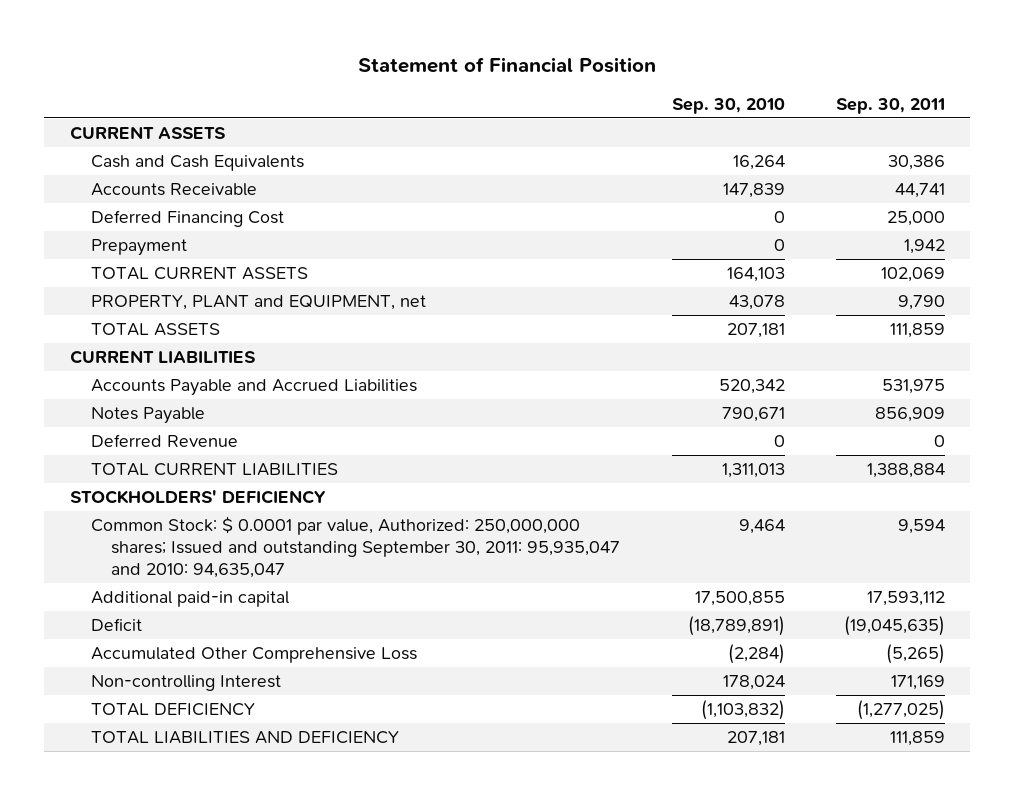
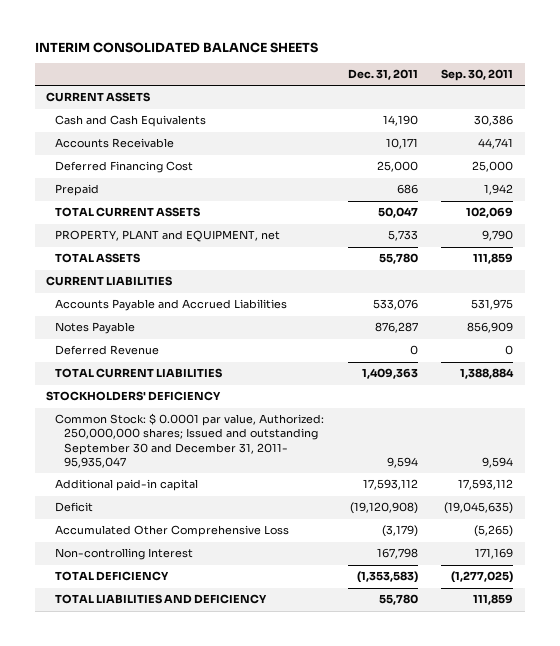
[358,56,657,73] Statement of Financial Position -> [34,41,318,53] INTERIM CONSOLIDATED BALANCE SHEETS
[671,97,785,114] Sep. 30, 2010 -> none
none -> [347,68,418,80] Dec. 31, 2011
[90,239,187,257] Prepayment -> [55,184,100,197] Prepaid
[90,516,621,578] Common Stock: $ 0.0001 par value, Authorized: 250,000,000 shares; Issued and outstanding September 30, 2011: 95,935,047 and 2010: 94,635,047 -> [55,413,325,468] Common Stock: $ 0.0001 par value, Authorized: 250,000,000 shares; Issued and outstanding September 30 and December 31, 2011- 95,935,047

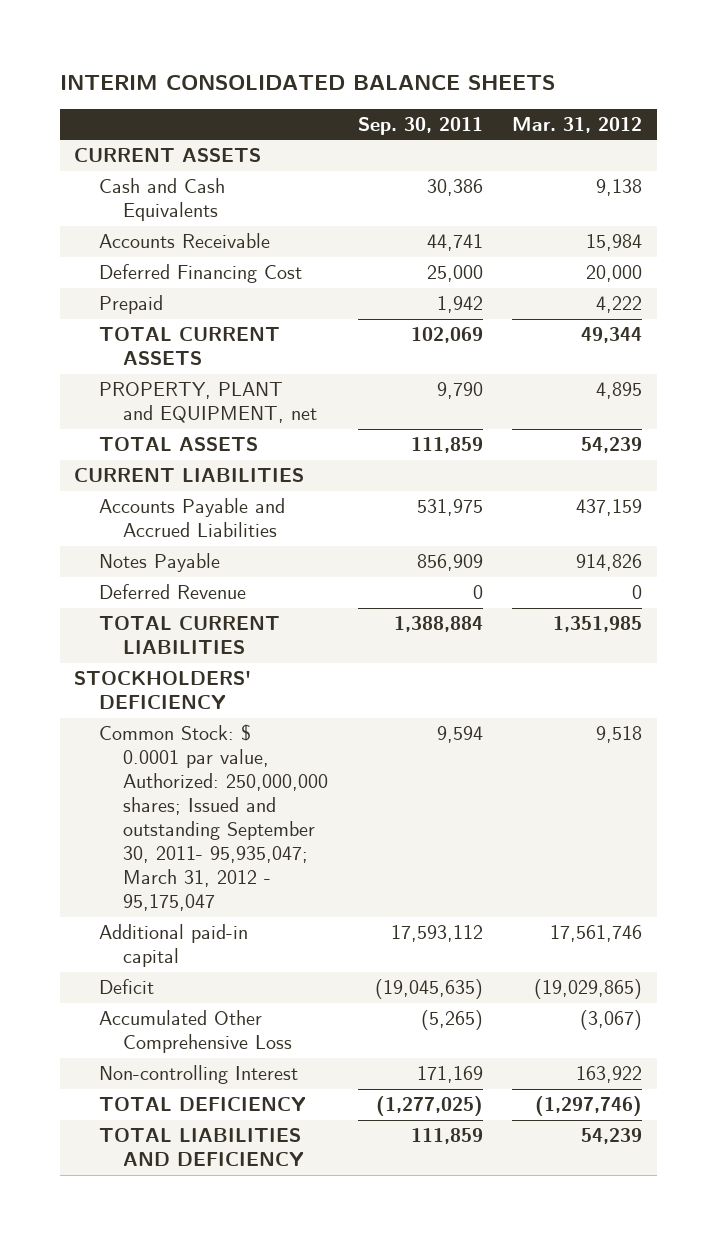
[347,68,418,80] Dec. 31, 2011 -> none
none -> [512,116,643,133] Mar. 31, 2012
[55,413,325,468] Common Stock: $ 0.0001 par value, Authorized: 250,000,000 shares; Issued and outstanding September 30 and December 31, 2011- 95,935,047 -> [98,724,328,912] Common Stock: $ 0.0001 par value, Authorized: 250,000,000 shares; Issued and outstanding September 30, 2011- 95,935,047; March 31, 2012 - 95,175,047

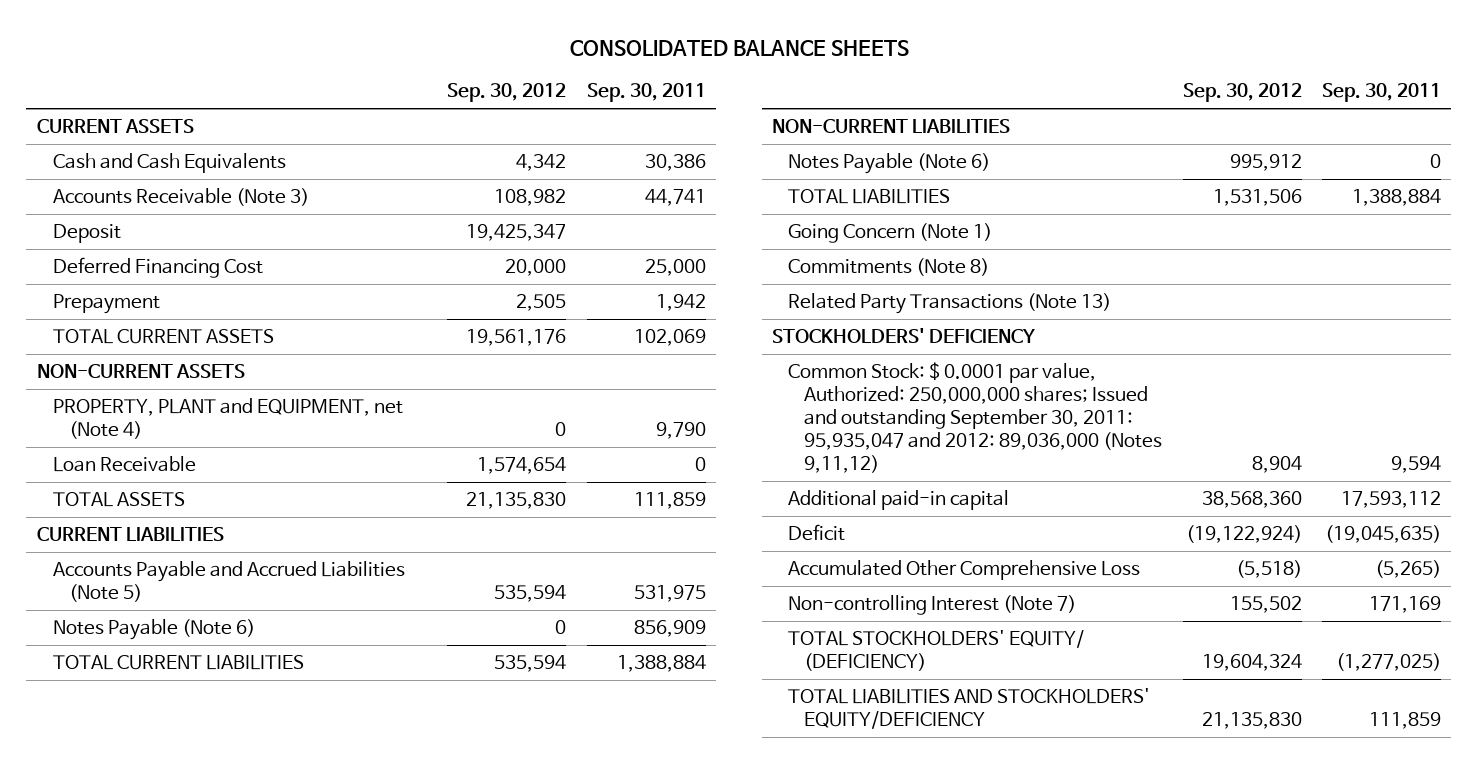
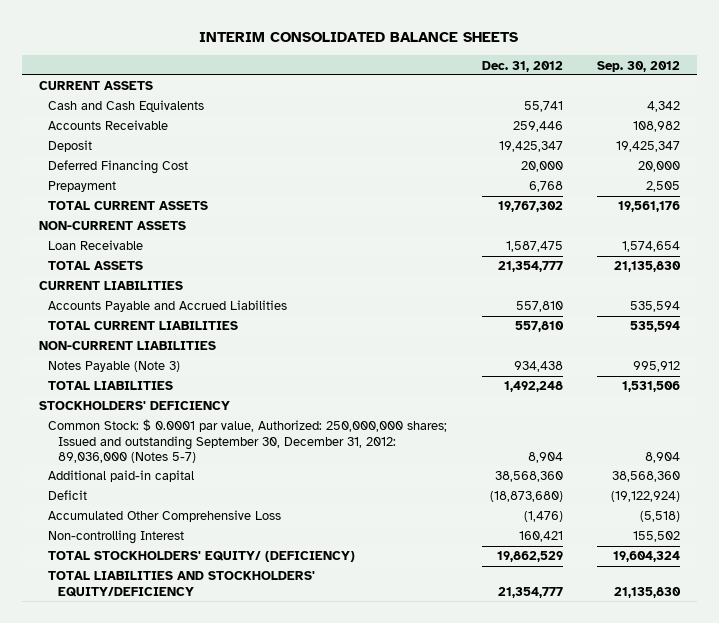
[569,39,909,56] CONSOLIDATED BALANCE SHEETS -> [199,32,519,43] INTERIM CONSOLIDATED BALANCE SHEETS
[586,83,706,103] Sep. 30, 2011 -> none
none -> [481,60,563,72] Dec. 31, 2012
[52,188,309,207] Accounts Receivable (Note 3) -> [48,120,169,131] Accounts Receivable
[52,398,403,440] PROPERTY, PLANT and EQUIPMENT, net (Note 4) -> none
[52,619,255,641] Notes Payable (Note 6) -> none
[52,561,405,603] Accounts Payable and Accrued Liabilities (Note 5) -> [48,300,288,313] Accounts Payable and Accrued Liabilities
[788,153,991,175] Notes Payable (Note 6) -> [48,361,181,373] Notes Payable (Note 3)
[788,223,993,244] Going Concern (Note 1) -> none
[788,258,990,277] Commitments (Note 8) -> none
[788,293,1112,315] Related Party Transactions (Note 13) -> none
[788,362,1163,474] Common Stock: $ 0.0001 par value, Authorized: 250,000,000 shares; Issued and outstanding September 30, 2011: 95,935,047 and 2012: 89,036,000 (Notes 9,11,12) -> [48,419,448,464] Common Stock: $ 0.0001 par value, Authorized: 250,000,000 shares; Issued and outstanding September 30, December 31, 2012: 89,036,000 (Notes 5-7)
[788,595,1077,616] Non-controlling Interest (Note 7) -> [48,530,185,545] Non-controlling Interest

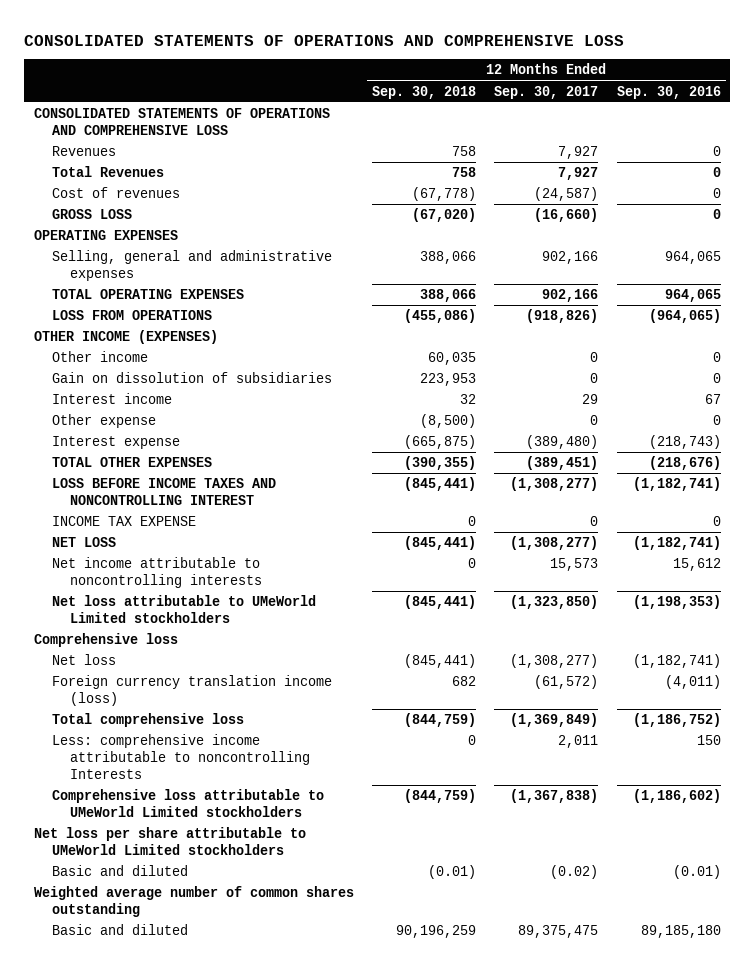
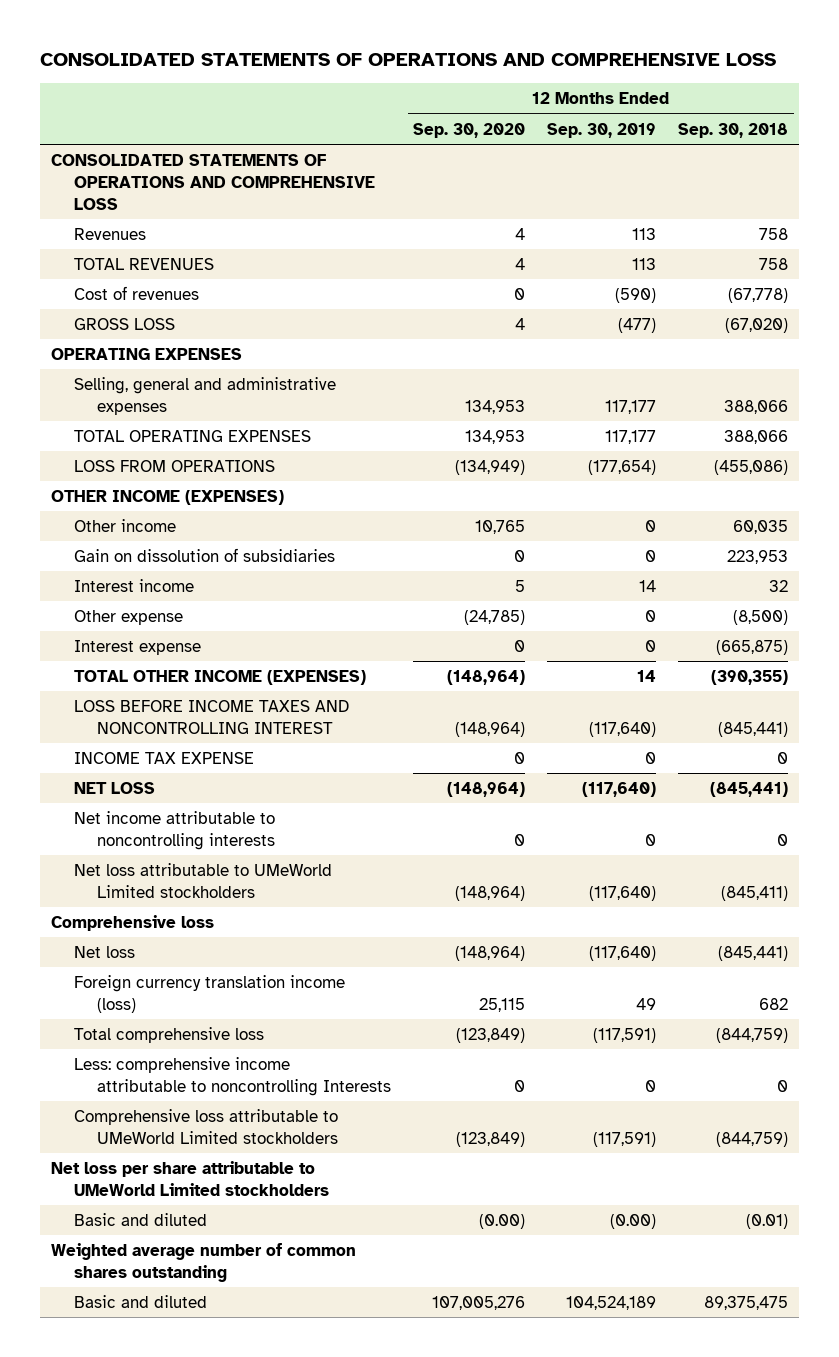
[494,85,599,99] Sep. 30, 2017 -> none
[616,85,721,99] Sep. 30, 2016 -> none
none -> [413,122,526,138] Sep. 30, 2020
none -> [547,122,657,138] Sep. 30, 2019
[51,166,164,178] Total Revenues -> [74,257,215,270] TOTAL REVENUES
[51,457,212,468] TOTAL OTHER EXPENSES -> [74,669,367,685] TOTAL OTHER INCOME (EXPENSES)
[404,595,477,610] (845,441) -> [721,885,789,901] (845,411)
[396,925,477,939] 90,196,259 -> [704,1295,789,1310] 89,375,475

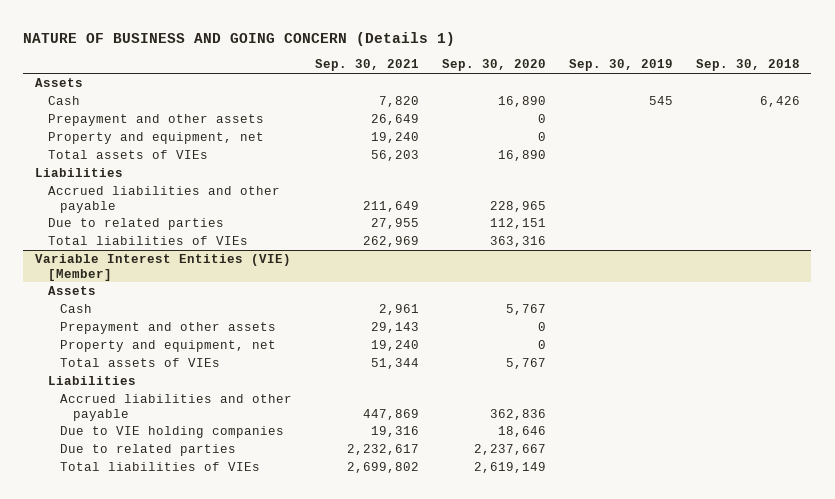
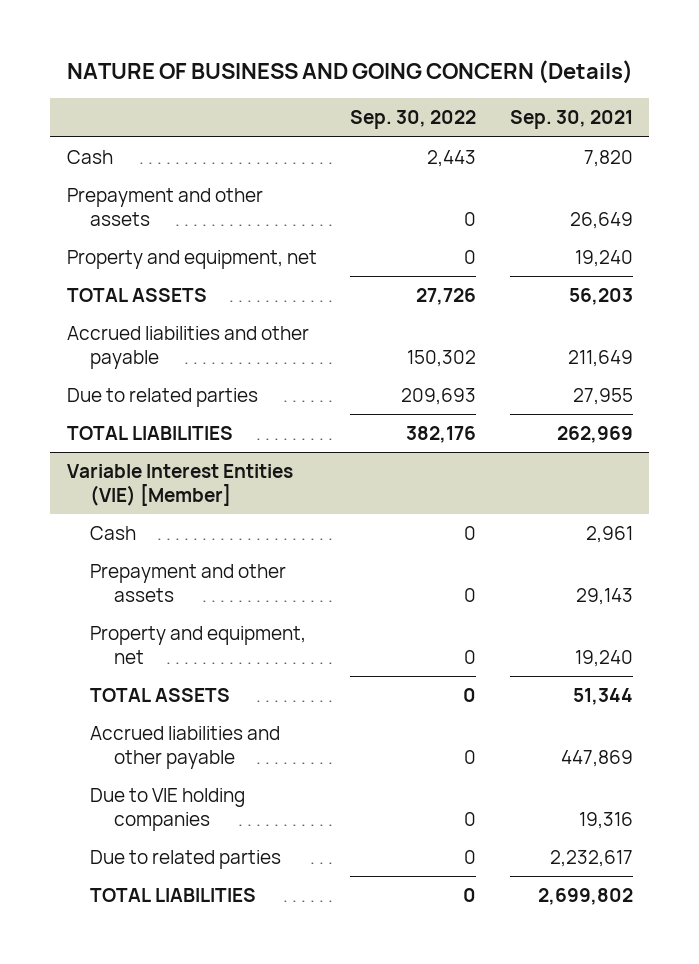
[23,31,456,46] NATURE OF BUSINESS AND GOING CONCERN (Details 1) -> [66,60,633,85] NATURE OF BUSINESS AND GOING CONCERN (Details)
[442,59,547,72] Sep. 30, 2020 -> none
[569,59,674,72] Sep. 30, 2019 -> none
[695,59,800,72] Sep. 30, 2018 -> none
none -> [350,110,477,130] Sep. 30, 2022
[34,78,83,88] Assets -> none
[34,168,123,178] Liabilities -> none
[47,150,208,160] Total assets of VIEs -> [66,288,207,303] TOTAL ASSETS
[47,236,248,246] Total liabilities of VIEs -> [66,426,233,441] TOTAL LIABILITIES
[47,286,96,296] Assets -> none
[47,376,136,386] Liabilities -> none
[60,358,221,368] Total assets of VIEs -> [90,688,231,703] TOTAL ASSETS
[60,462,261,472] Total liabilities of VIEs -> [90,888,257,903] TOTAL LIABILITIES

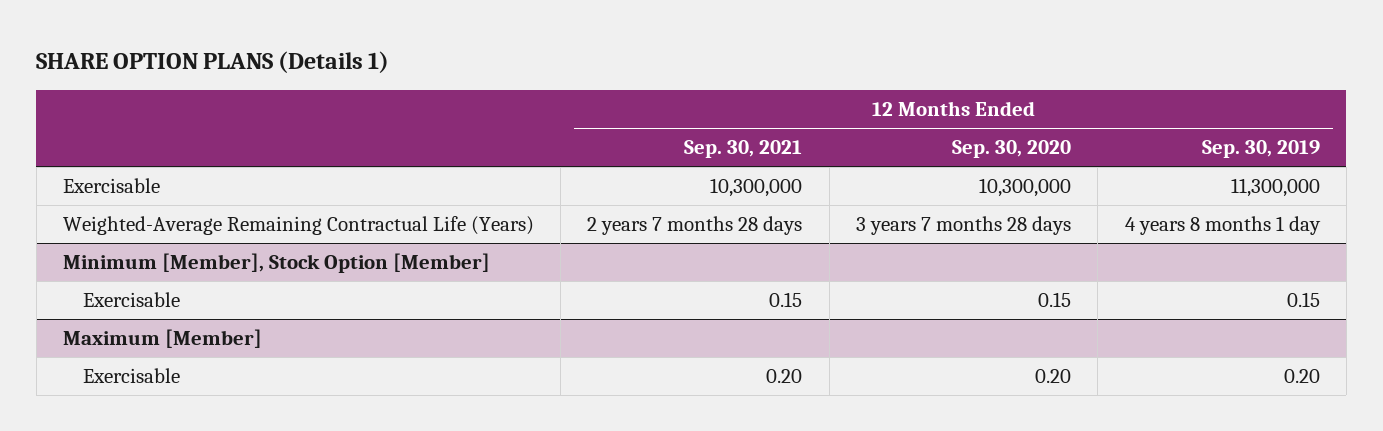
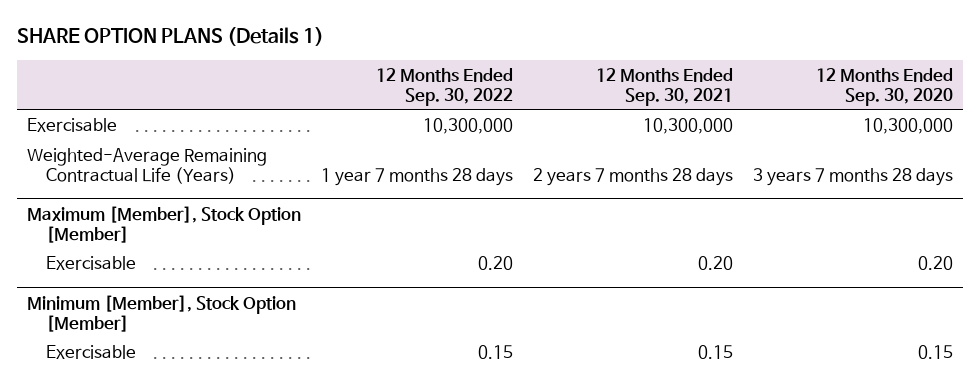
[1201,140,1320,159] Sep. 30, 2019 -> none
none -> [375,67,513,106] 12 Months Ended Sep. 30, 2022
none -> [26,205,301,243] Maximum [Member], Stock Option [Member]
none -> [46,255,137,270] Exercisable
[62,329,262,349] Maximum [Member] -> none
[83,368,181,384] Exercisable -> none

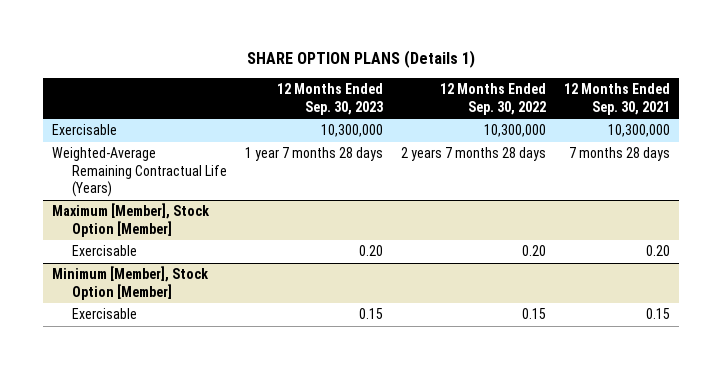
[815,67,953,106] 12 Months Ended Sep. 30, 2020 -> none
none -> [276,83,383,115] 12 Months Ended Sep. 30, 2023
[320,167,513,186] 1 year 7 months 28 days -> [400,147,546,162] 2 years 7 months 28 days
[532,167,733,186] 2 years 7 months 28 days -> [568,147,670,162] 7 months 28 days

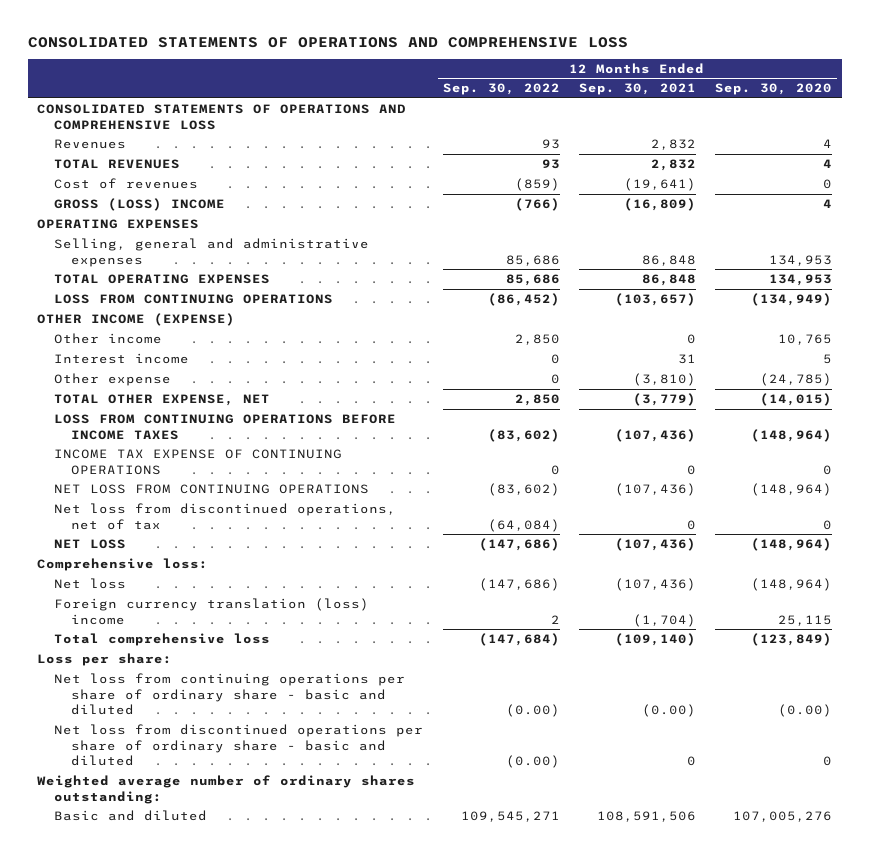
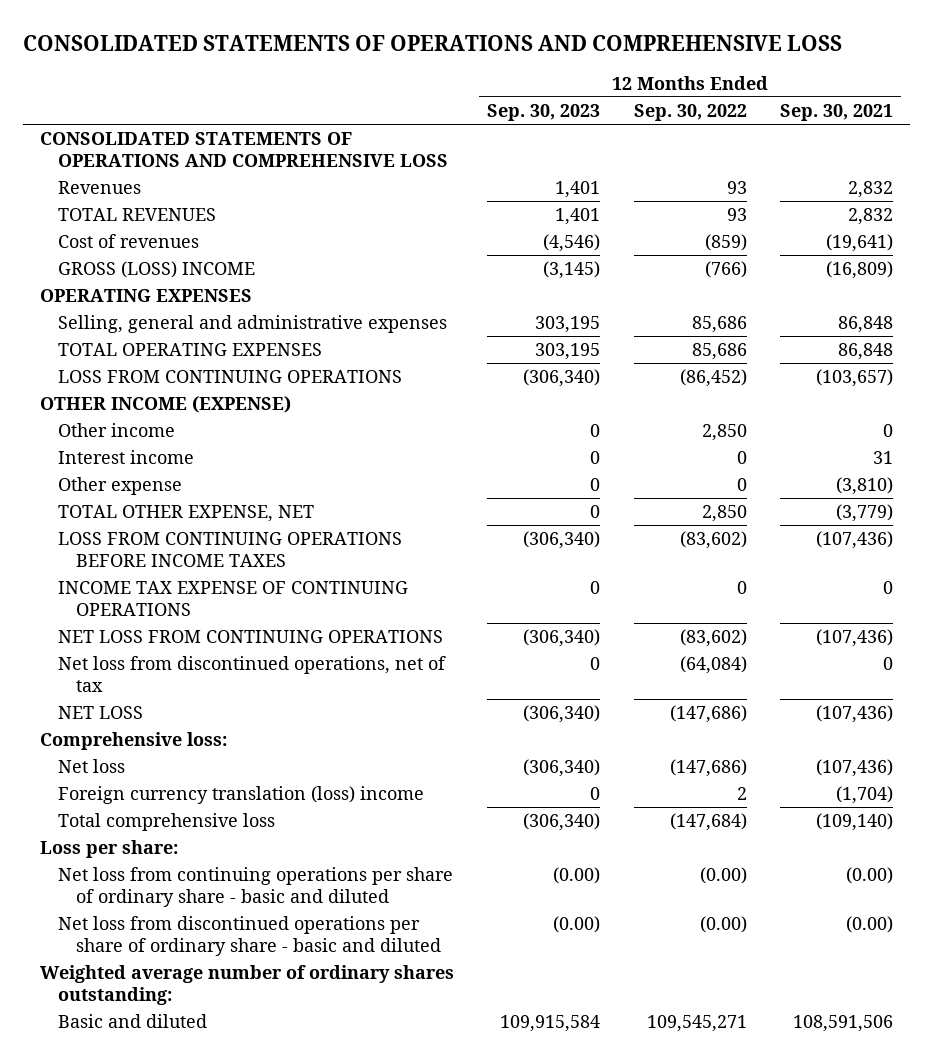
[715,83,833,96] Sep. 30, 2020 -> none
none -> [487,104,601,122] Sep. 30, 2023
[686,756,696,767] 0 -> [845,916,893,934] (0.00)

